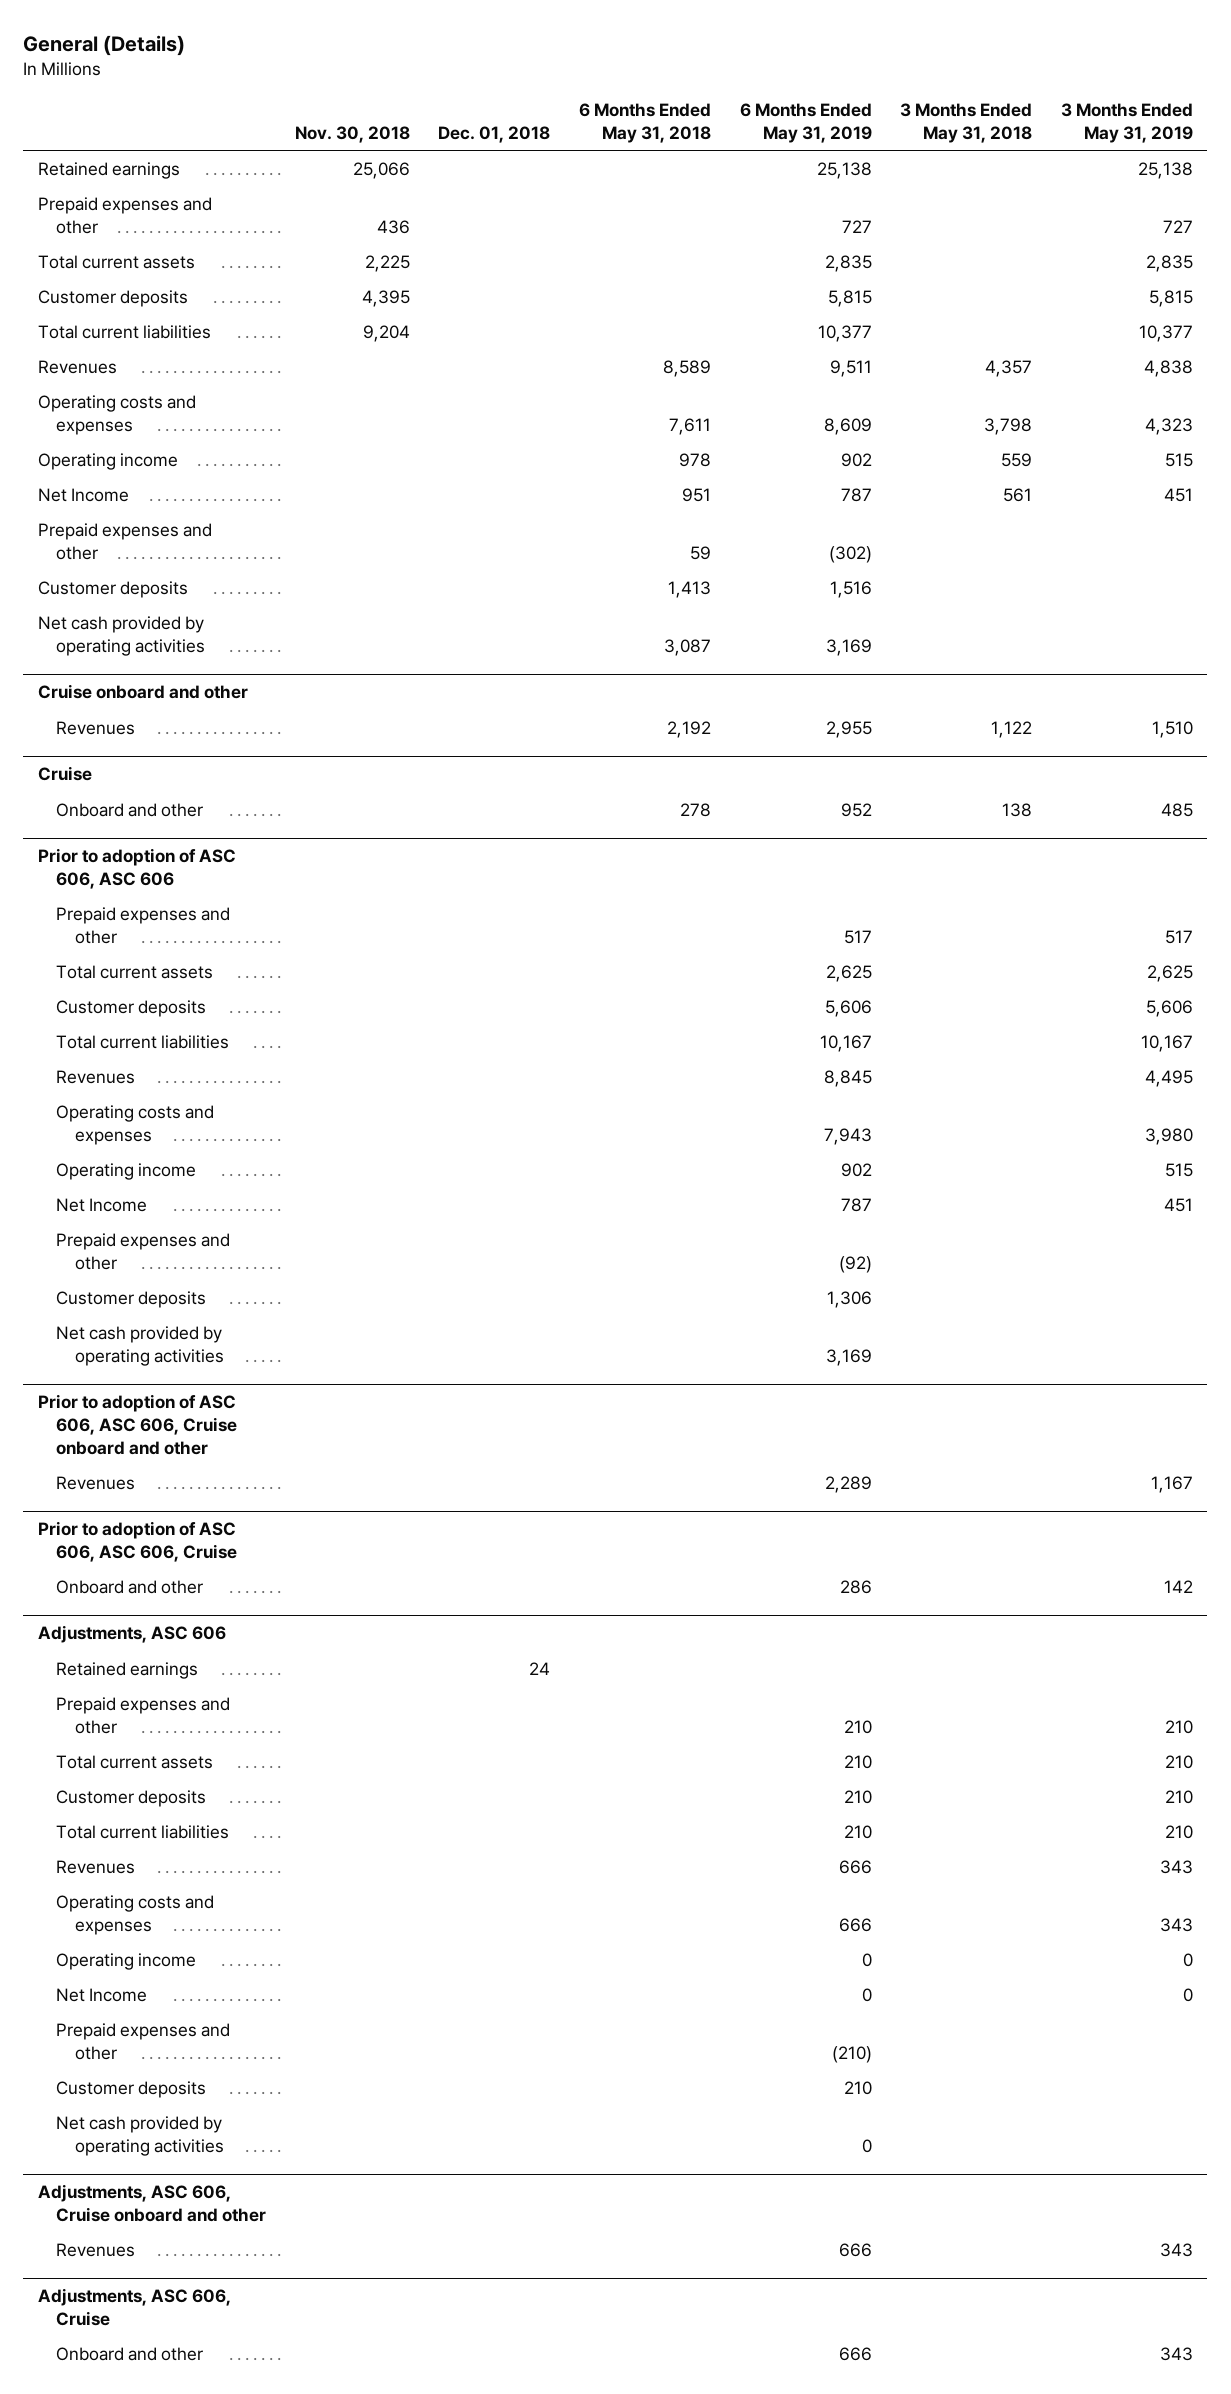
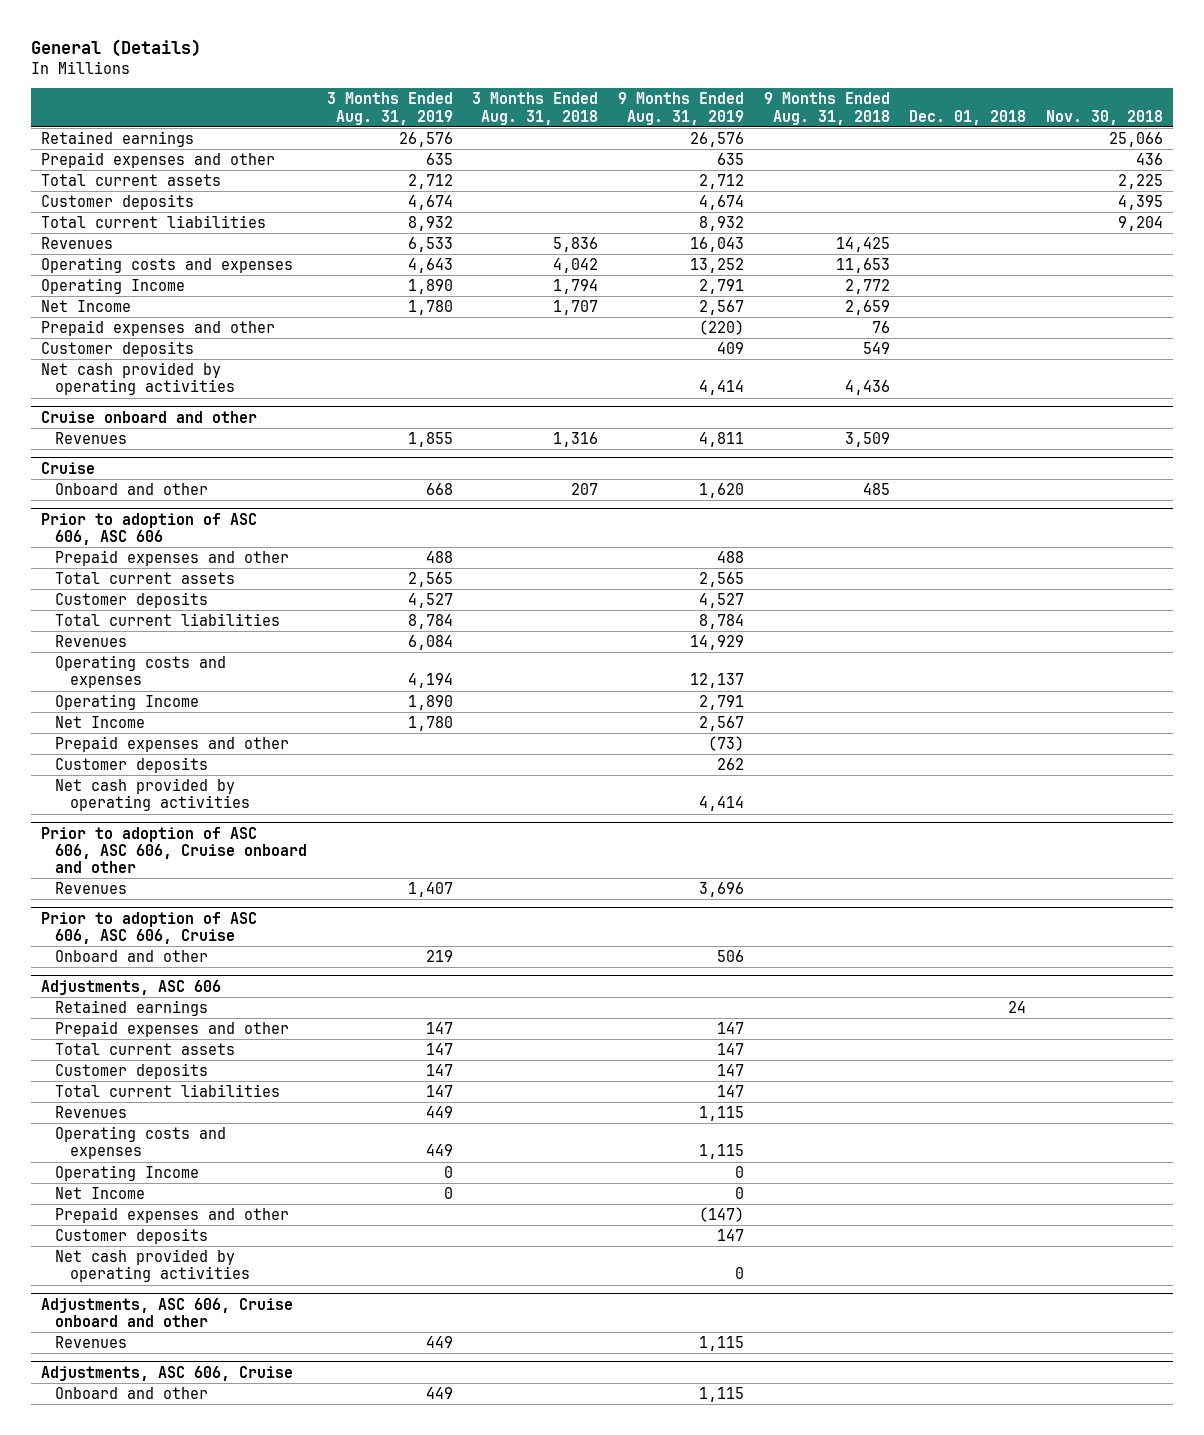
[579,103,712,144] 6 Months Ended May 31, 2018 -> none
[739,103,872,144] 6 Months Ended May 31, 2019 -> none
[900,103,1033,144] 3 Months Ended May 31, 2018 -> none
[1060,103,1193,144] 3 Months Ended May 31, 2019 -> none
none -> [326,92,453,125] 3 Months Ended Aug. 31, 2019
none -> [472,92,599,125] 3 Months Ended Aug. 31, 2018
none -> [618,92,745,125] 9 Months Ended Aug. 31, 2019
none -> [763,92,890,125] 9 Months Ended Aug. 31, 2018
[37,452,178,470] Operating income -> [40,278,185,295] Operating Income
[56,1162,197,1180] Operating income -> [55,694,200,711] Operating Income
[56,1952,197,1970] Operating income -> [55,1165,200,1182] Operating Income

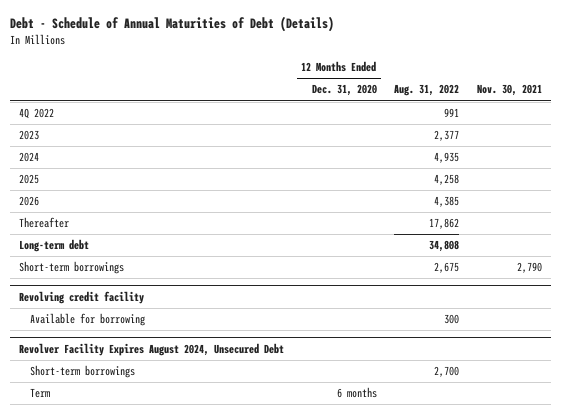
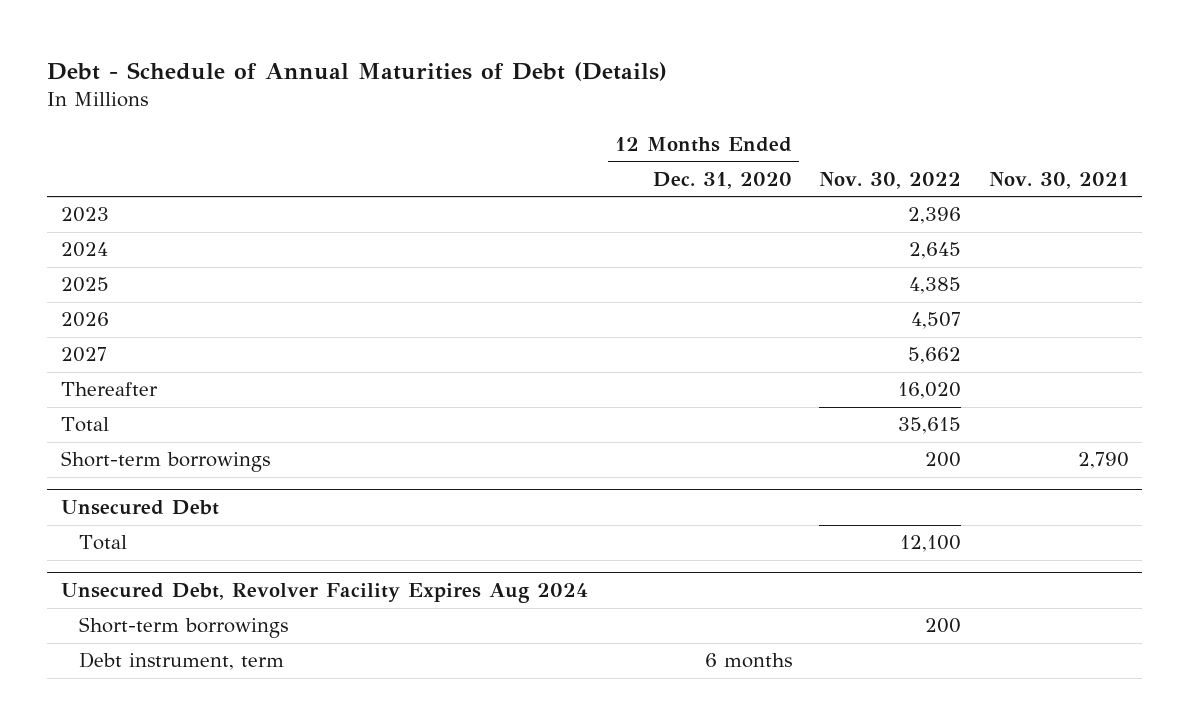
[394,84,460,97] Aug. 31, 2022 -> none
none -> [819,171,962,189] Nov. 30, 2022
[19,108,55,120] 4Q 2022 -> none
none -> [60,347,107,363] 2027
[19,239,90,253] Long-term debt -> [60,417,109,433] Total
[19,290,145,304] Revolving credit facility -> none
[29,313,145,327] Available for borrowing -> none
none -> [60,500,219,516] Unsecured Debt
none -> [78,535,127,551] Total
[19,342,285,356] Revolver Facility Expires August 2024, Unsecured Debt -> [60,583,588,604] Unsecured Debt, Revolver Facility Expires Aug 2024
[29,388,50,399] Term -> [78,652,284,671] Debt instrument, term

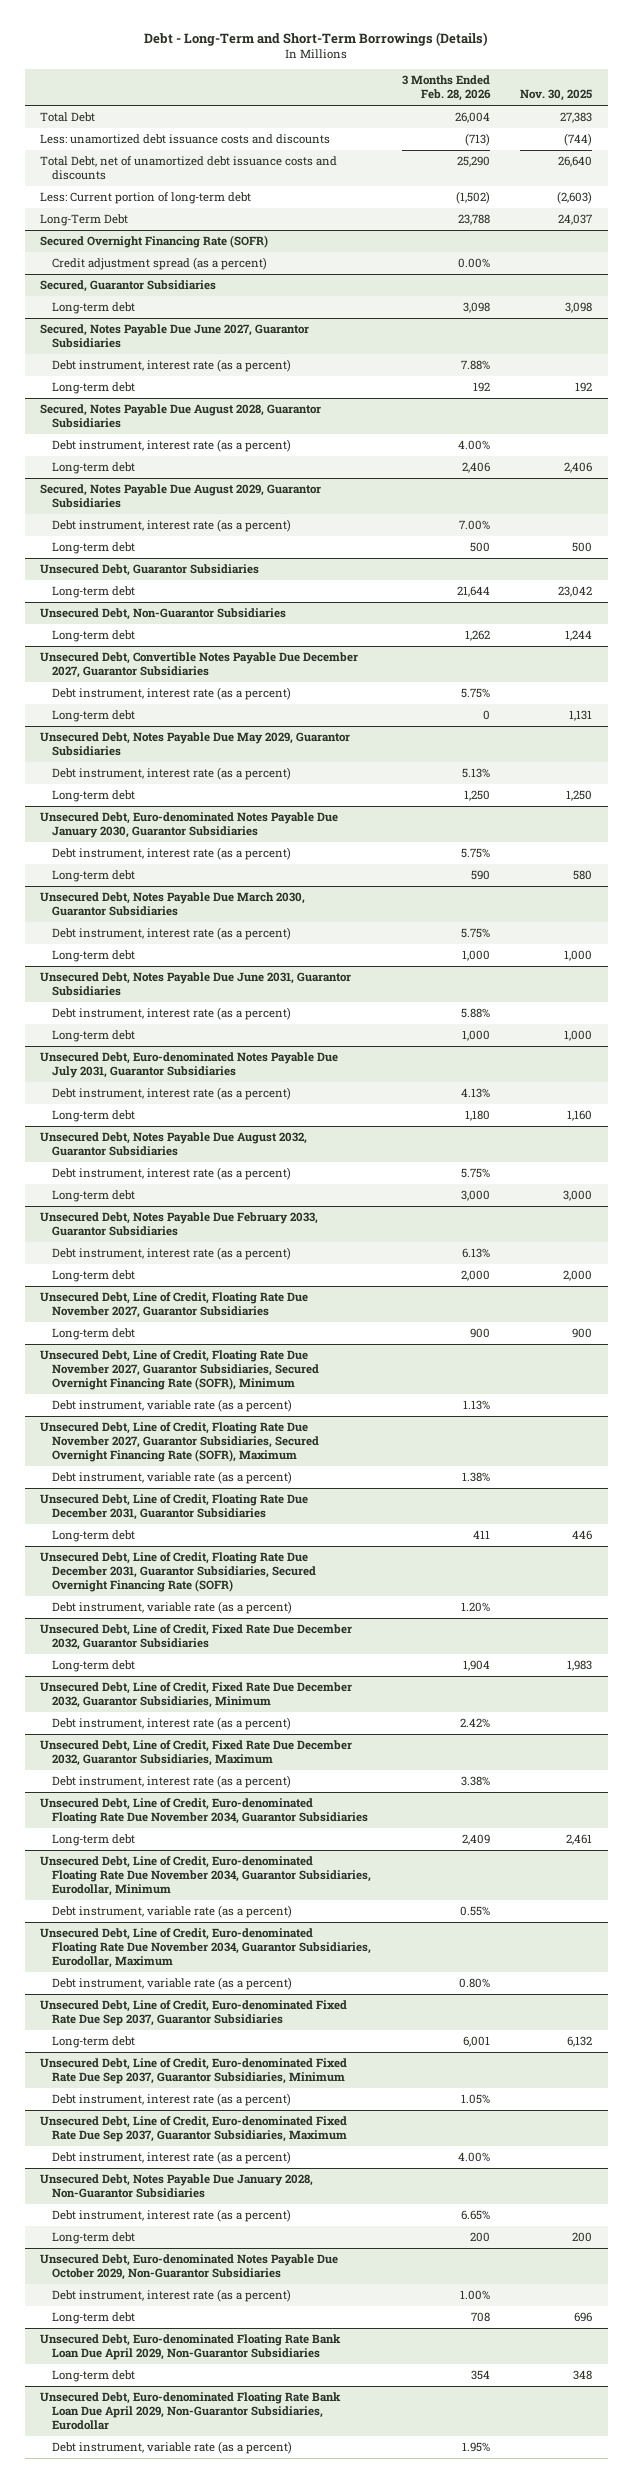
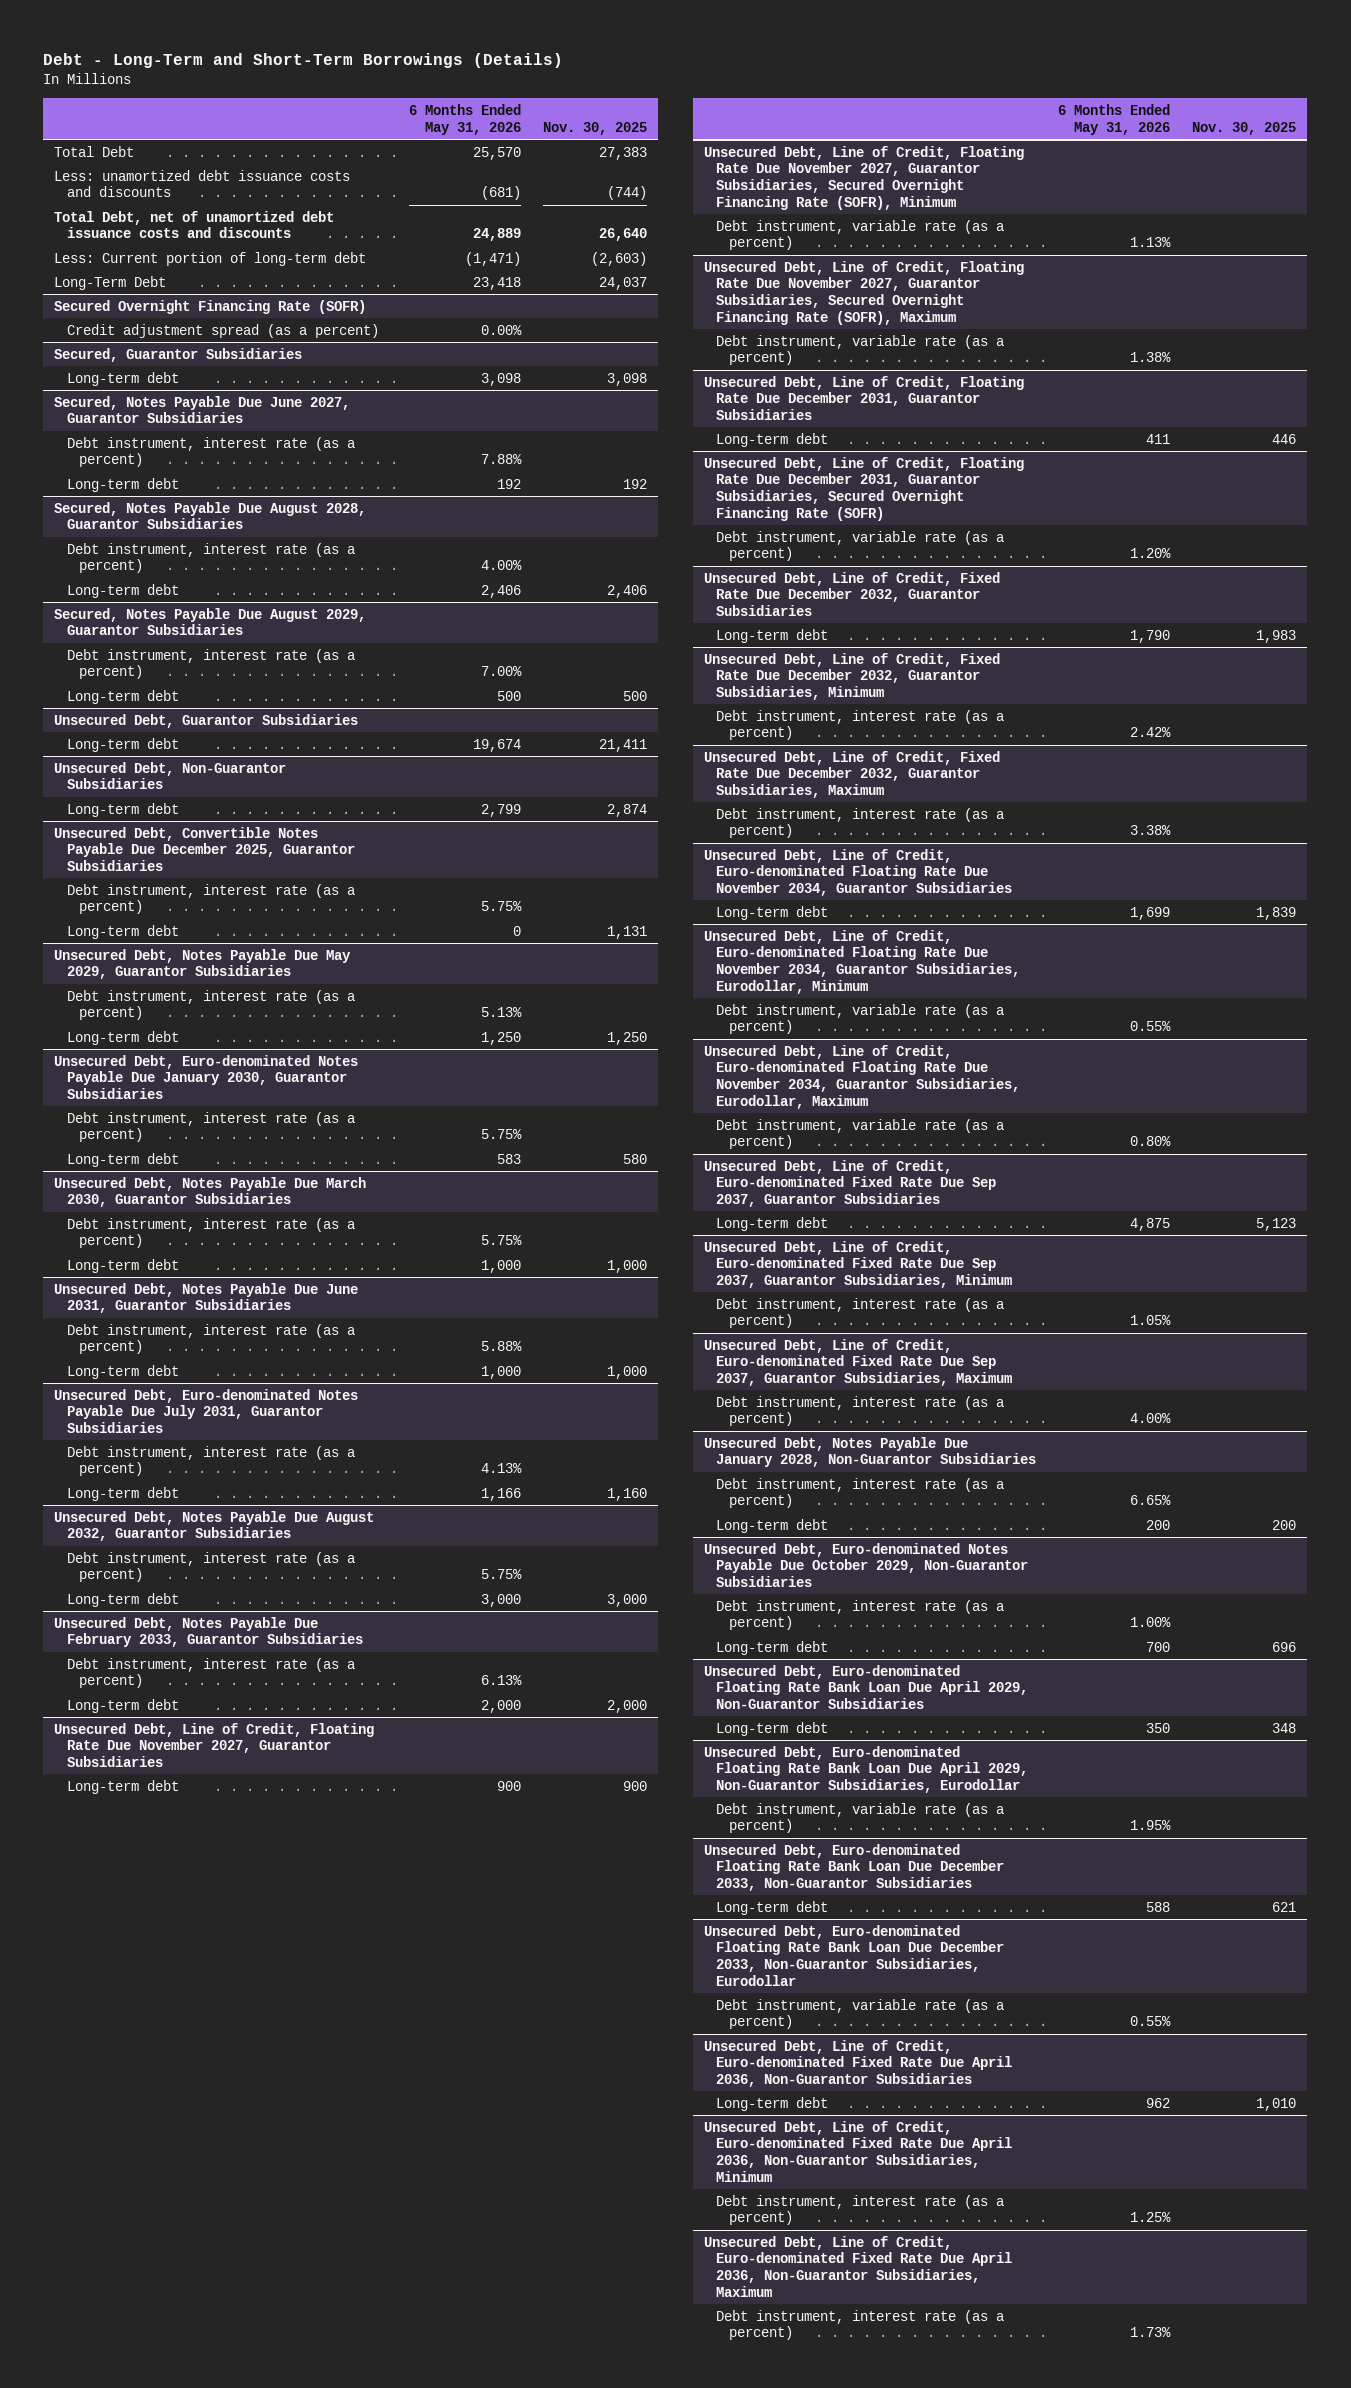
[401,75,491,102] 3 Months Ended Feb. 28, 2026 -> none
none -> [408,104,521,135] 6 Months Ended May 31, 2026
[558,586,593,598] 23,042 -> [598,738,647,752] 21,411
[565,630,593,642] 1,244 -> [606,803,647,817] 2,874
[40,652,359,679] Unsecured Debt, Convertible Notes Payable Due December 2027, Guarantor Subsidiaries -> [54,826,355,871] Unsecured Debt, Convertible Notes Payable Due December 2025, Guarantor Subsidiaries
[566,1834,593,1846] 2,461 -> [1256,906,1297,920] 1,839
[567,2036,593,2048] 6,132 -> [1256,1217,1297,1231] 5,123
none -> [703,1843,1005,1891] Unsecured Debt, Euro-denominated Floating Rate Bank Loan Due December 2033, Non-Guarantor Subsidiaries
none -> [716,1900,829,1915] Long-term debt
none -> [703,1924,1005,1986] Unsecured Debt, Euro-denominated Floating Rate Bank Loan Due December 2033, Non-Guarantor Subsidiaries, Eurodollar
none -> [716,1998,1005,2030] Debt instrument, variable rate (as a percent)
none -> [703,2039,1013,2087] Unsecured Debt, Line of Credit, Euro-denominated Fixed Rate Due April 2036, Non-Guarantor Subsidiaries
none -> [716,2096,829,2111] Long-term debt
none -> [703,2120,1013,2182] Unsecured Debt, Line of Credit, Euro-denominated Fixed Rate Due April 2036, Non-Guarantor Subsidiaries, Minimum
none -> [716,2194,1005,2226] Debt instrument, interest rate (as a percent)
none -> [703,2235,1013,2297] Unsecured Debt, Line of Credit, Euro-denominated Fixed Rate Due April 2036, Non-Guarantor Subsidiaries, Maximum
none -> [716,2309,1005,2341] Debt instrument, interest rate (as a percent)

